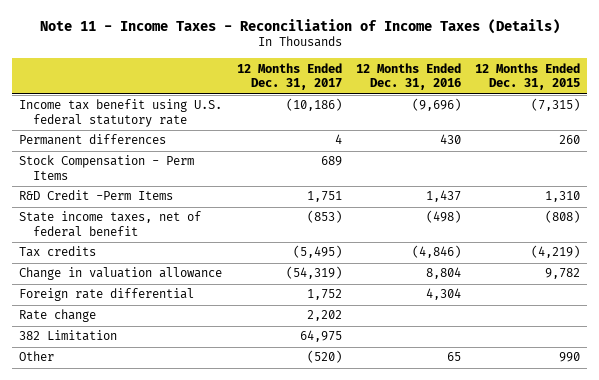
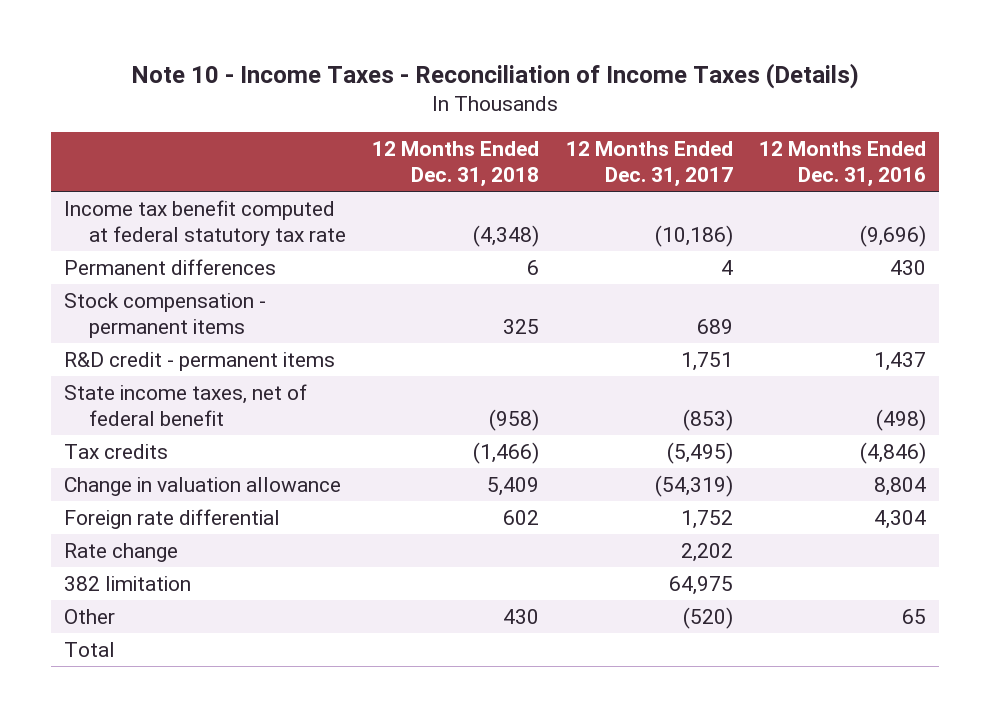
[39,18,560,34] Note 11 - Income Taxes - Reconciliation of Income Taxes (Details) -> [131,63,860,90] Note 10 - Income Taxes - Reconciliation of Income Taxes (Details)
[475,62,581,91] 12 Months Ended Dec. 31, 2015 -> none
none -> [372,141,540,187] 12 Months Ended Dec. 31, 2018
[19,99,223,128] Income tax benefit using U.S. federal statutory rate -> [64,199,346,246] Income tax benefit computed at federal statutory tax rate
[19,155,195,181] Stock Compensation - Perm Items -> [64,292,267,338] Stock compensation - permanent items
[19,190,174,201] R&D Credit -Perm Items -> [64,351,336,371] R&D credit - permanent items
[19,330,118,342] 382 Limitation -> [64,575,192,591] 382 limitation
none -> [64,641,116,657] Total

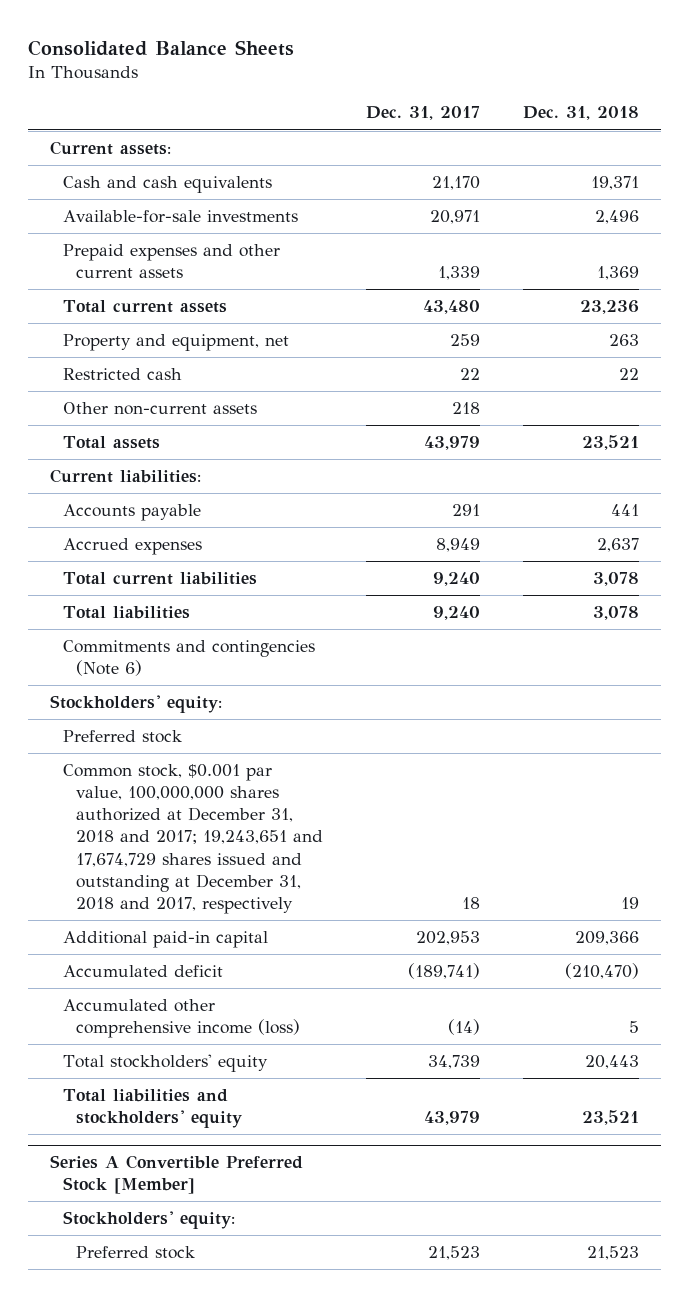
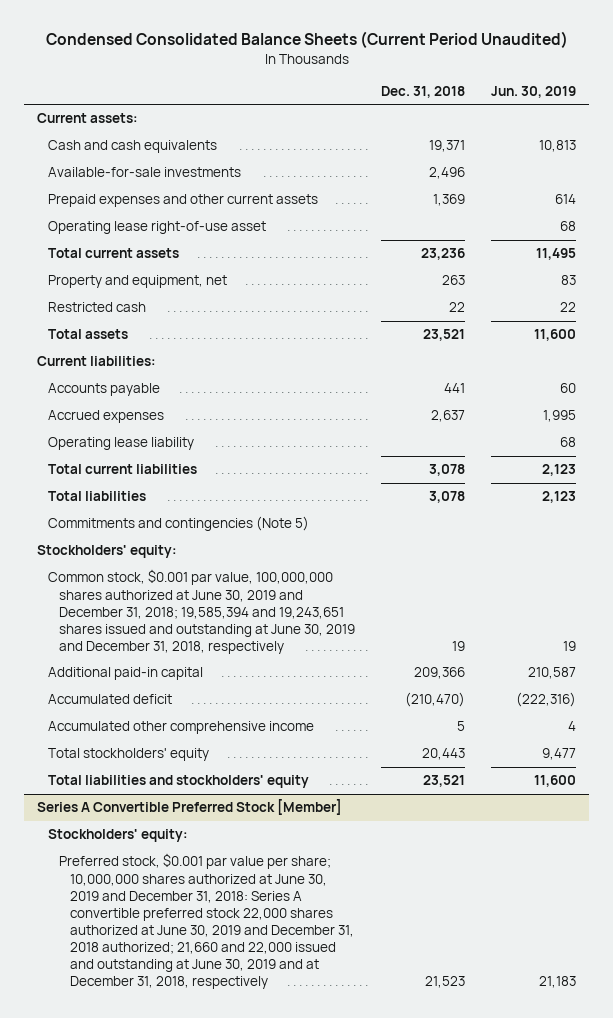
[28,39,295,56] Consolidated Balance Sheets -> [45,31,568,49] Condensed Consolidated Balance Sheets (Current Period Unaudited)
[366,106,481,121] Dec. 31, 2017 -> none
none -> [491,85,577,98] Jun. 30, 2019
none -> [48,221,267,235] Operating lease right-of-use asset
[62,402,257,416] Other non-current assets -> none
none -> [48,437,195,451] Operating lease liability
[62,640,315,677] Commitments and contingencies (Note 6) -> [48,516,310,532] Commitments and contingencies (Note 5)
[62,730,182,744] Preferred stock -> none
[62,764,324,914] Common stock, $0.001 par value, 100,000,000 shares authorized at December 31, 2018 and 2017; 19,243,651 and 17,674,729 shares issued and outstanding at December 31, 2018 and 2017, respectively -> [48,569,355,654] Common stock, $0.001 par value, 100,000,000 shares authorized at June 30, 2019 and December 31, 2018; 19,585,394 and 19,243,651 shares issued and outstanding at June 30, 2019 and December 31, 2018, respectively
[62,999,301,1039] Accumulated other comprehensive income (loss) -> [48,721,315,735] Accumulated other comprehensive income
[76,1246,196,1260] Preferred stock -> [58,853,354,989] Preferred stock, $0.001 par value per share; 10,000,000 shares authorized at June 30, 2019 and December 31, 2018: Series A convertible preferred stock 22,000 shares authorized at June 30, 2019 and December 31, 2018 authorized; 21,660 and 22,000 issued and outstanding at June 30, 2019 and at December 31, 2018, respectively

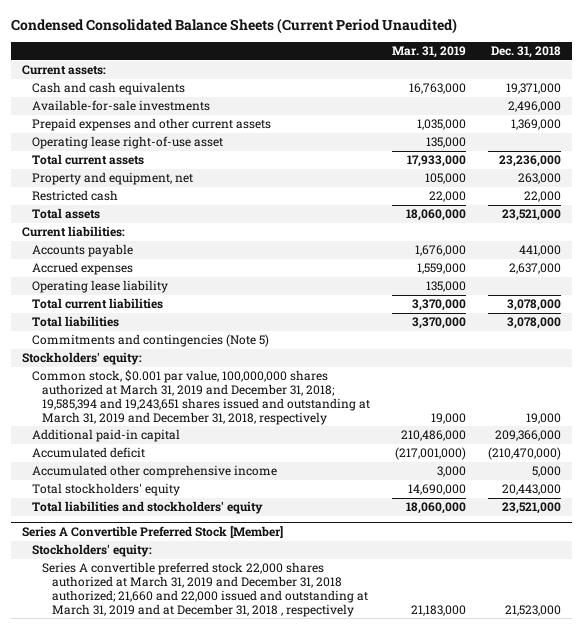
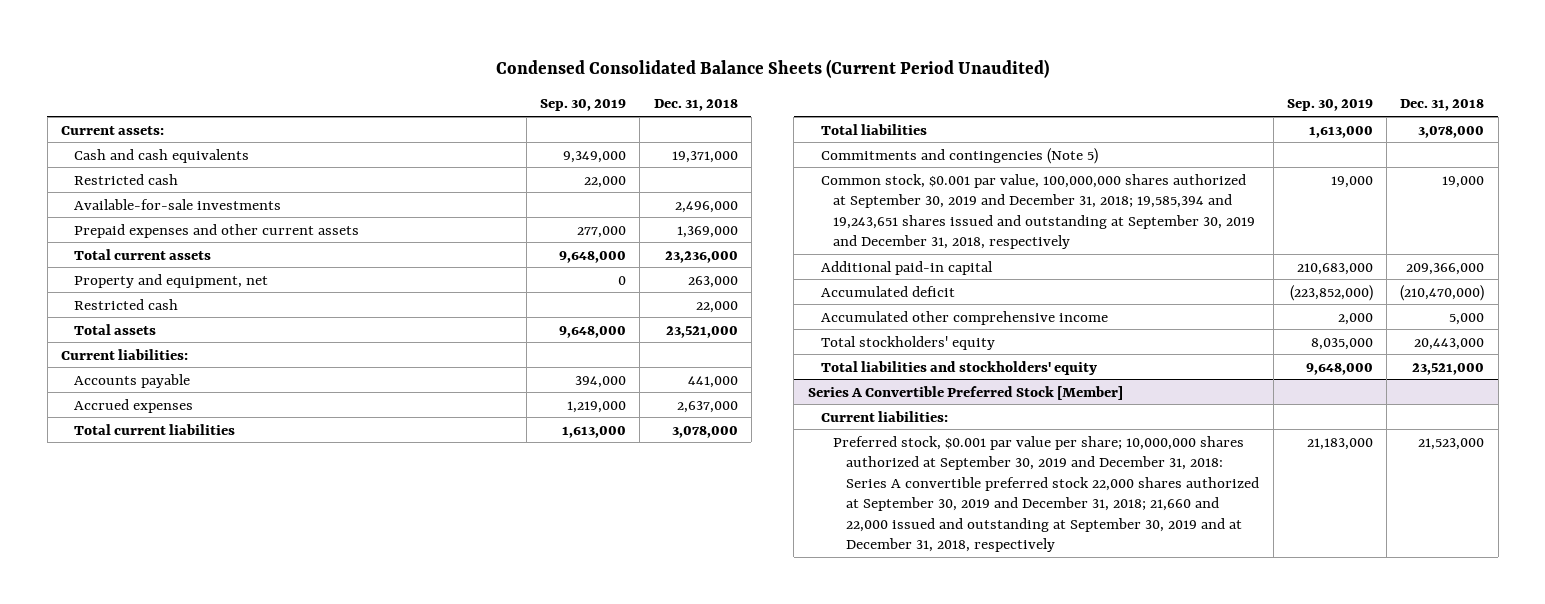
[391,46,466,59] Mar. 31, 2019 -> none
none -> [540,99,627,112] Sep. 30, 2019
none -> [73,173,178,185] Restricted cash
[32,136,224,150] Operating lease right-of-use asset -> none
[32,280,169,294] Operating lease liability -> none
[22,352,143,366] Stockholders' equity: -> none
[32,370,370,425] Common stock, $0.001 par value, 100,000,000 shares authorized at March 31, 2019 and December 31, 2018; 19,585,394 and 19,243,651 shares issued and outstanding at March 31, 2019 and December 31, 2018, respectively -> [820,173,1256,250] Common stock, $0.001 par value, 100,000,000 shares authorized at September 30, 2019 and December 31, 2018; 19,585,394 and 19,243,651 shares issued and outstanding at September 30, 2019 and December 31, 2018, respectively
[32,544,153,558] Stockholders' equity: -> none
none -> [820,410,948,422] Current liabilities:
[41,562,368,617] Series A convertible preferred stock 22,000 shares authorized at March 31, 2019 and December 31, 2018 authorized; 21,660 and 22,000 issued and outstanding at March 31, 2019 and at December 31, 2018 , respectively -> [833,435,1260,553] Preferred stock, $0.001 par value per share; 10,000,000 shares authorized at September 30, 2019 and December 31, 2018: Series A convertible preferred stock 22,000 shares authorized at September 30, 2019 and December 31, 2018; 21,660 and 22,000 issued and outstanding at September 30, 2019 and at December 31, 2018, respectively

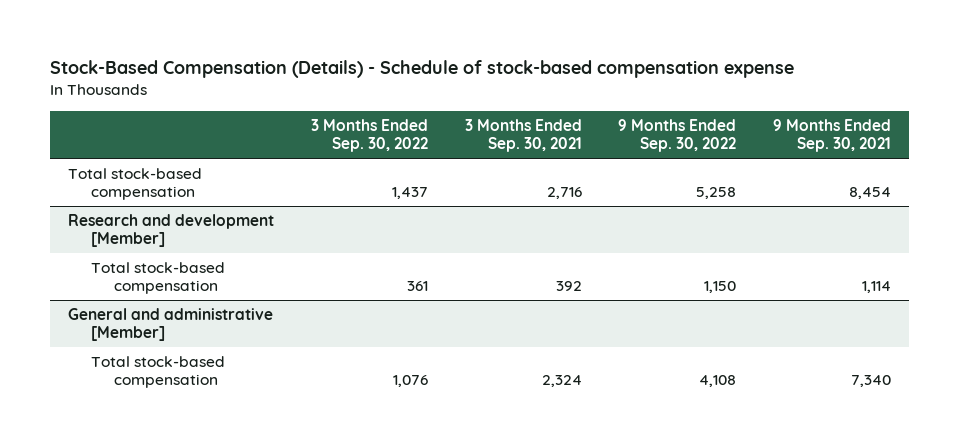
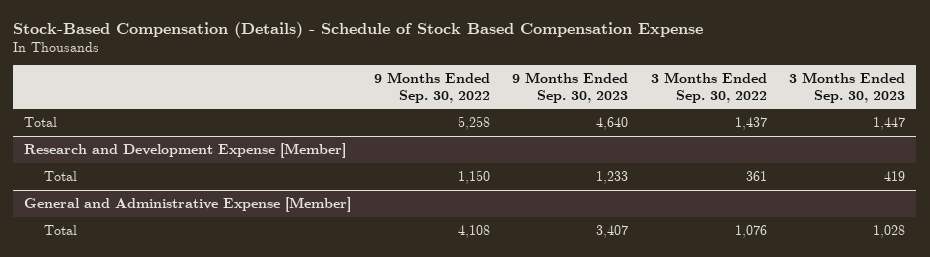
[49,60,794,79] Stock-Based Compensation (Details) - Schedule of stock-based compensation expense -> [13,21,704,38] Stock-Based Compensation (Details) - Schedule of Stock Based Compensation Expense
[464,119,582,153] 3 Months Ended Sep. 30, 2021 -> none
[772,119,891,153] 9 Months Ended Sep. 30, 2021 -> none
none -> [512,71,629,103] 9 Months Ended Sep. 30, 2023
none -> [789,71,906,103] 3 Months Ended Sep. 30, 2023
[68,167,203,201] Total stock-based compensation -> [24,116,58,127] Total
[68,213,275,248] Research and development [Member] -> [24,142,347,158] Research and Development Expense [Member]
[91,261,226,295] Total stock-based compensation -> [44,170,78,181] Total
[68,307,274,342] General and administrative [Member] -> [24,196,352,212] General and Administrative Expense [Member]
[91,355,226,389] Total stock-based compensation -> [44,224,78,235] Total

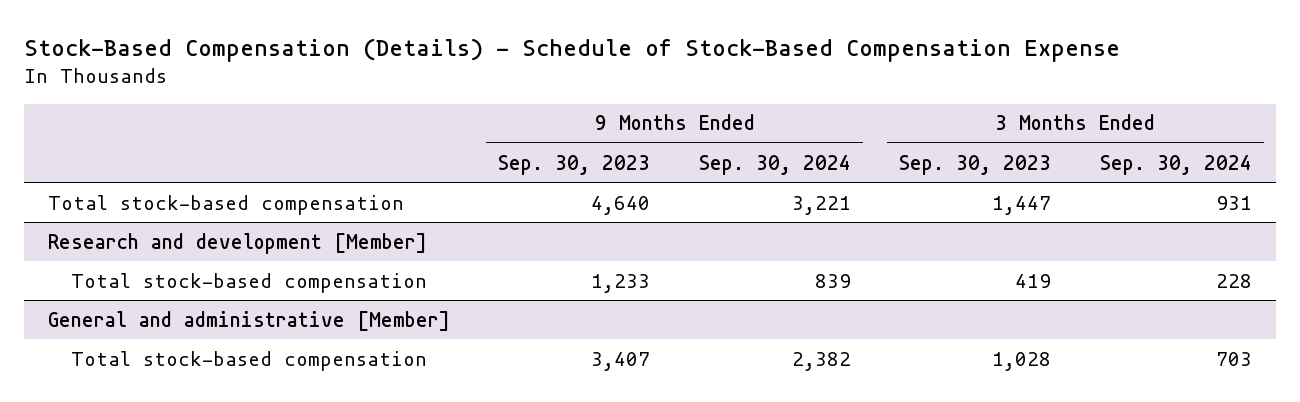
[13,21,704,38] Stock-Based Compensation (Details) - Schedule of Stock Based Compensation Expense -> [23,37,1120,62] Stock-Based Compensation (Details) - Schedule of Stock-Based Compensation Expense
[373,71,490,103] 9 Months Ended Sep. 30, 2022 -> none
[650,71,767,103] 3 Months Ended Sep. 30, 2022 -> none
none -> [698,154,851,175] Sep. 30, 2024
none -> [1099,154,1252,175] Sep. 30, 2024
[24,116,58,127] Total -> [47,194,404,215] Total stock-based compensation
[24,142,347,158] Research and Development Expense [Member] -> [47,232,427,254] Research and development [Member]
[44,170,78,181] Total -> [70,272,427,293] Total stock-based compensation
[24,196,352,212] General and Administrative Expense [Member] -> [47,310,450,331] General and administrative [Member]
[44,224,78,235] Total -> [70,350,427,371] Total stock-based compensation

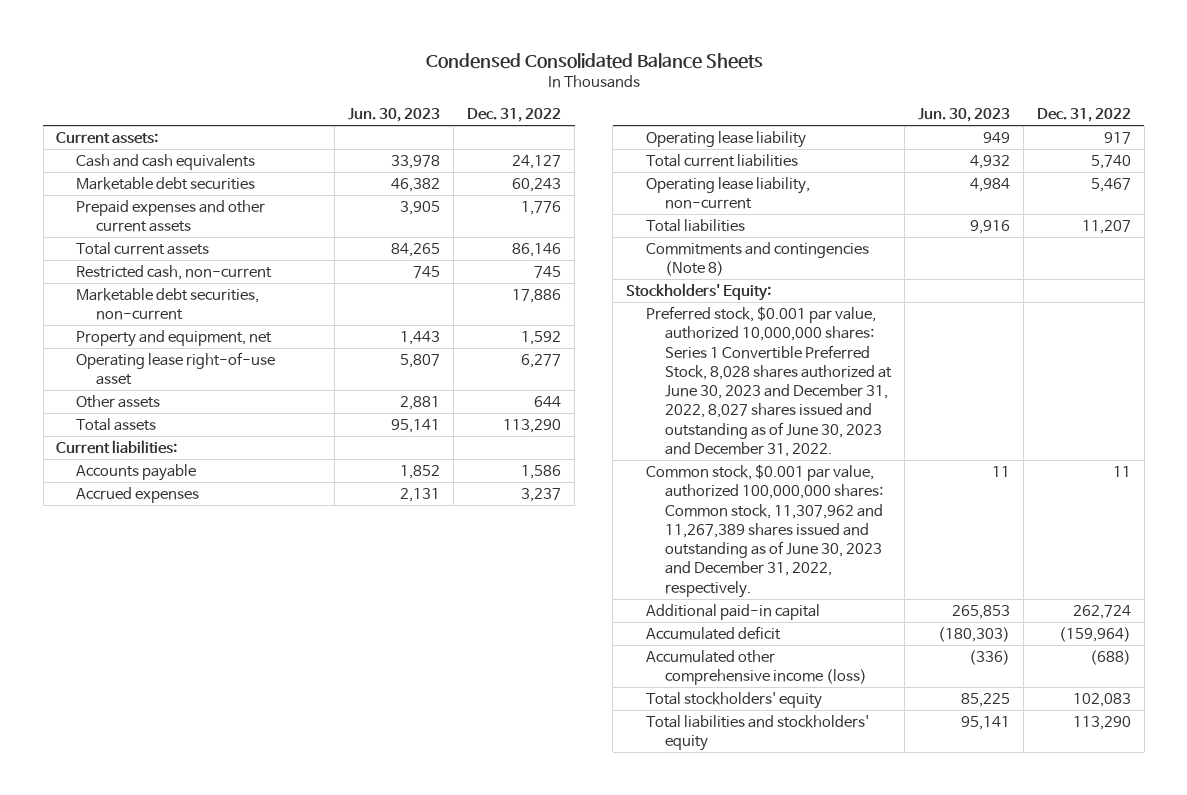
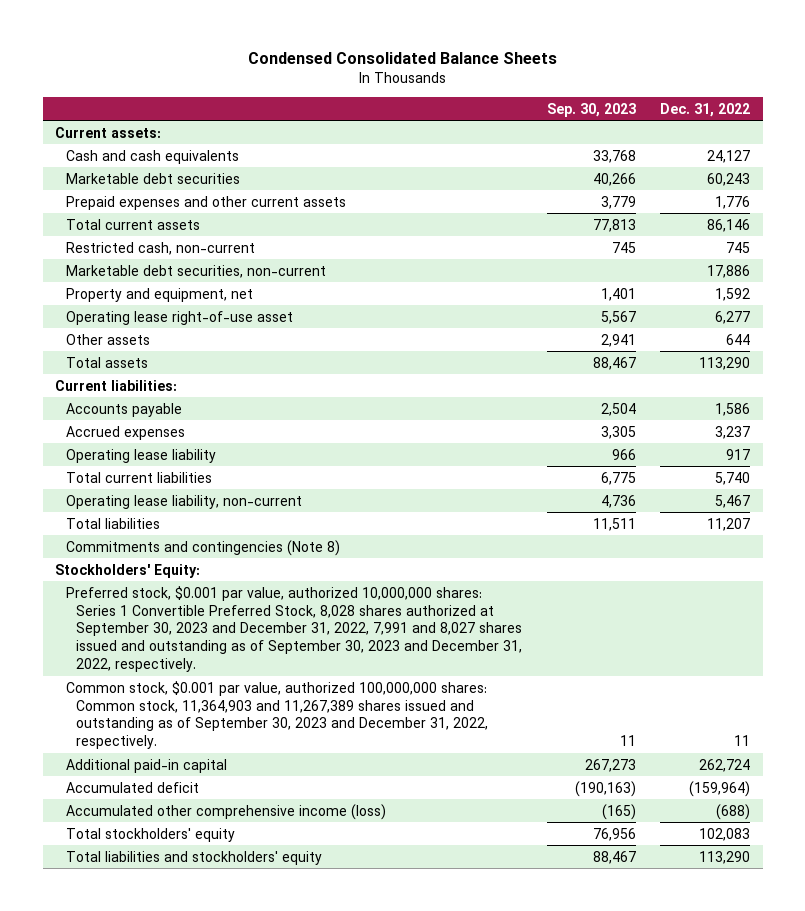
[348,108,441,123] Jun. 30, 2023 -> none
none -> [546,102,636,117] Sep. 30, 2023
[645,305,893,457] Preferred stock, $0.001 par value, authorized 10,000,000 shares: Series 1 Convertible Preferred Stock, 8,028 shares authorized at June 30, 2023 and December 31, 2022, 8,027 shares issued and outstanding as of June 30, 2023 and December 31, 2022. -> [65,585,523,673] Preferred stock, $0.001 par value, authorized 10,000,000 shares: Series 1 Convertible Preferred Stock, 8,028 shares authorized at September 30, 2023 and December 31, 2022, 7,991 and 8,027 shares issued and outstanding as of September 30, 2023 and December 31, 2022, respectively.
[645,463,884,598] Common stock, $0.001 par value, authorized 100,000,000 shares: Common stock, 11,307,962 and 11,267,389 shares issued and outstanding as of June 30, 2023 and December 31, 2022, respectively. -> [65,680,489,750] Common stock, $0.001 par value, authorized 100,000,000 shares: Common stock, 11,364,903 and 11,267,389 shares issued and outstanding as of September 30, 2023 and December 31, 2022, respectively.

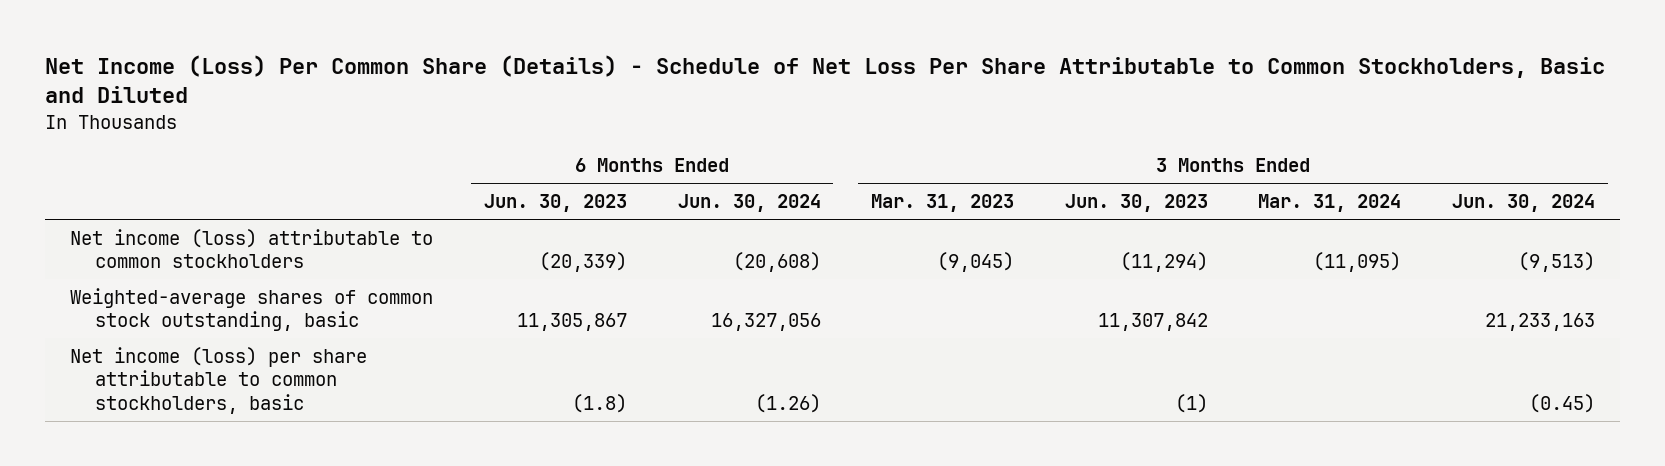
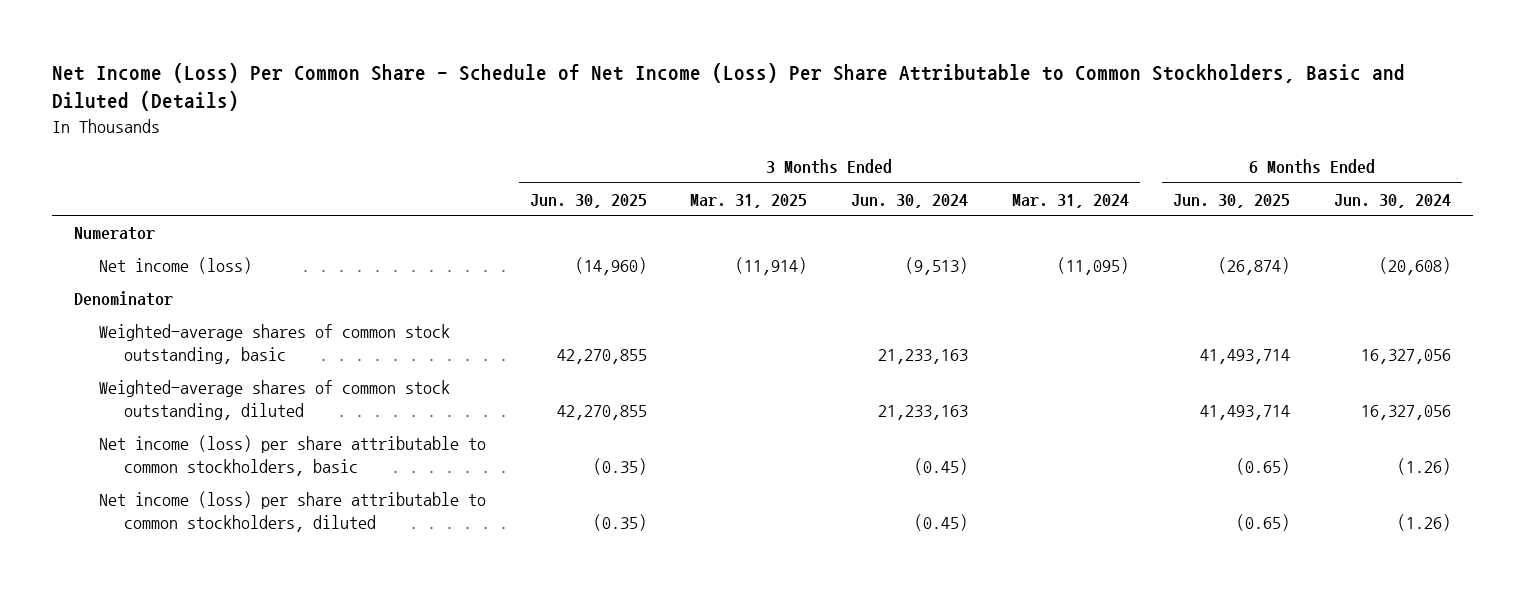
[45,55,1606,104] Net Income (Loss) Per Common Share (Details) - Schedule of Net Loss Per Share Attributable to Common Stockholders, Basic and Diluted -> [51,63,1405,112] Net Income (Loss) Per Common Share - Schedule of Net Income (Loss) Per Share Attributable to Common Stockholders, Basic and Diluted (Details)
[483,194,627,213] Jun. 30, 2023 -> none
[871,194,1015,213] Mar. 31, 2023 -> none
[1064,194,1208,213] Jun. 30, 2023 -> none
none -> [529,193,647,208] Jun. 30, 2025
none -> [690,193,808,208] Mar. 31, 2025
none -> [1172,193,1290,208] Jun. 30, 2025
none -> [73,227,155,241] Numerator
[70,228,434,269] Net income (loss) attributable to common stockholders -> [98,257,252,275] Net income (loss)
none -> [73,291,173,307] Denominator
none -> [98,380,450,421] Weighted-average shares of common stock outstanding, diluted
none -> [98,491,486,533] Net income (loss) per share attributable to common stockholders, diluted

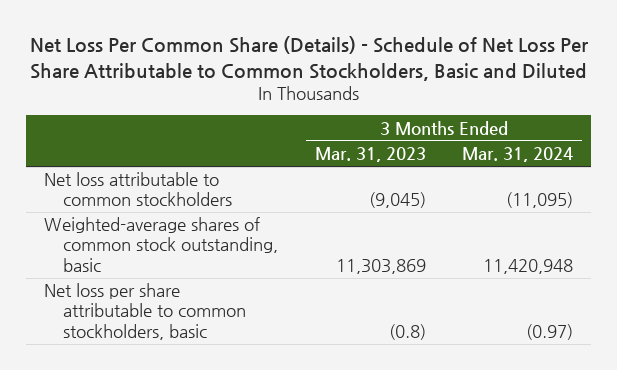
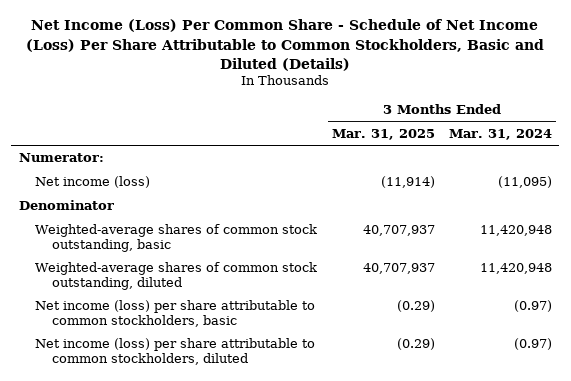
[29,36,588,81] Net Loss Per Common Share (Details) - Schedule of Net Loss Per Share Attributable to Common Stockholders, Basic and Diluted -> [26,19,545,71] Net Income (Loss) Per Common Share - Schedule of Net Income (Loss) Per Share Attributable to Common Stockholders, Basic and Diluted (Details)
[314,147,426,163] Mar. 31, 2023 -> none
none -> [331,128,435,140] Mar. 31, 2025
none -> [18,153,104,163] Numerator:
[44,172,233,207] Net loss attributable to common stockholders -> [35,176,151,189] Net income (loss)
none -> [18,200,114,211] Denominator
none -> [35,262,318,290] Weighted-average shares of common stock outstanding, diluted
[44,283,247,340] Net loss per share attributable to common stockholders, basic -> [35,300,316,327] Net income (loss) per share attributable to common stockholders, basic
none -> [35,338,316,365] Net income (loss) per share attributable to common stockholders, diluted

